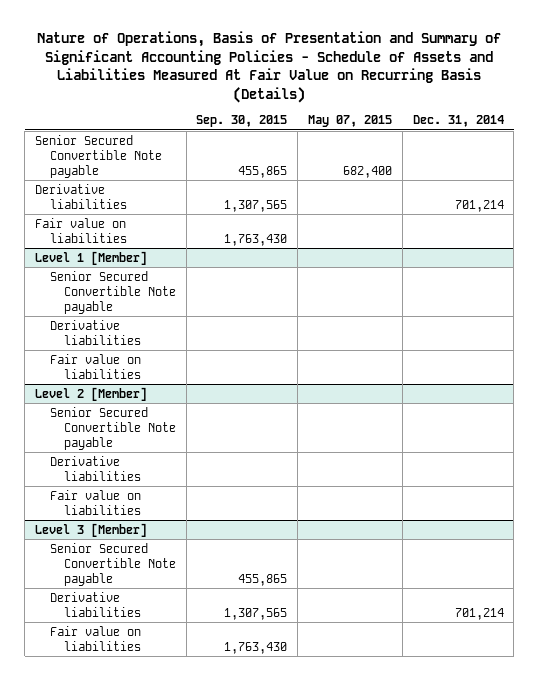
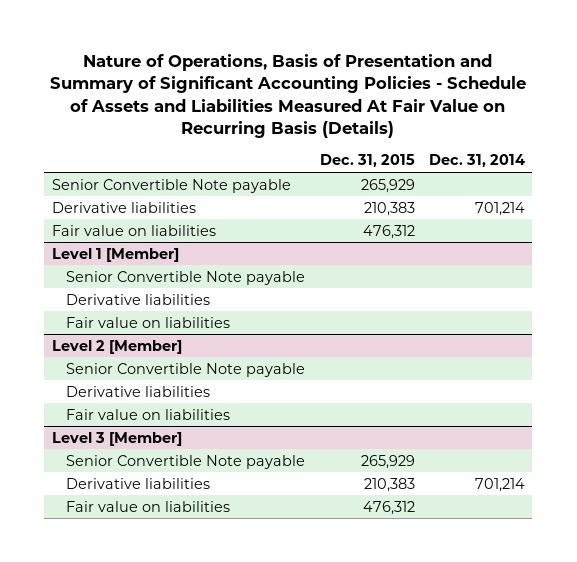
[196,115,288,128] Sep. 30, 2015 -> none
[308,115,393,128] May 07, 2015 -> none
none -> [319,154,415,168] Dec. 31, 2015
[35,134,162,178] Senior Secured Convertible Note payable -> [51,178,291,193] Senior Convertible Note payable
[49,270,176,314] Senior Secured Convertible Note payable -> [65,270,305,285] Senior Convertible Note payable
[49,406,176,450] Senior Secured Convertible Note payable -> [65,362,305,377] Senior Convertible Note payable
[49,542,176,586] Senior Secured Convertible Note payable -> [65,454,305,469] Senior Convertible Note payable

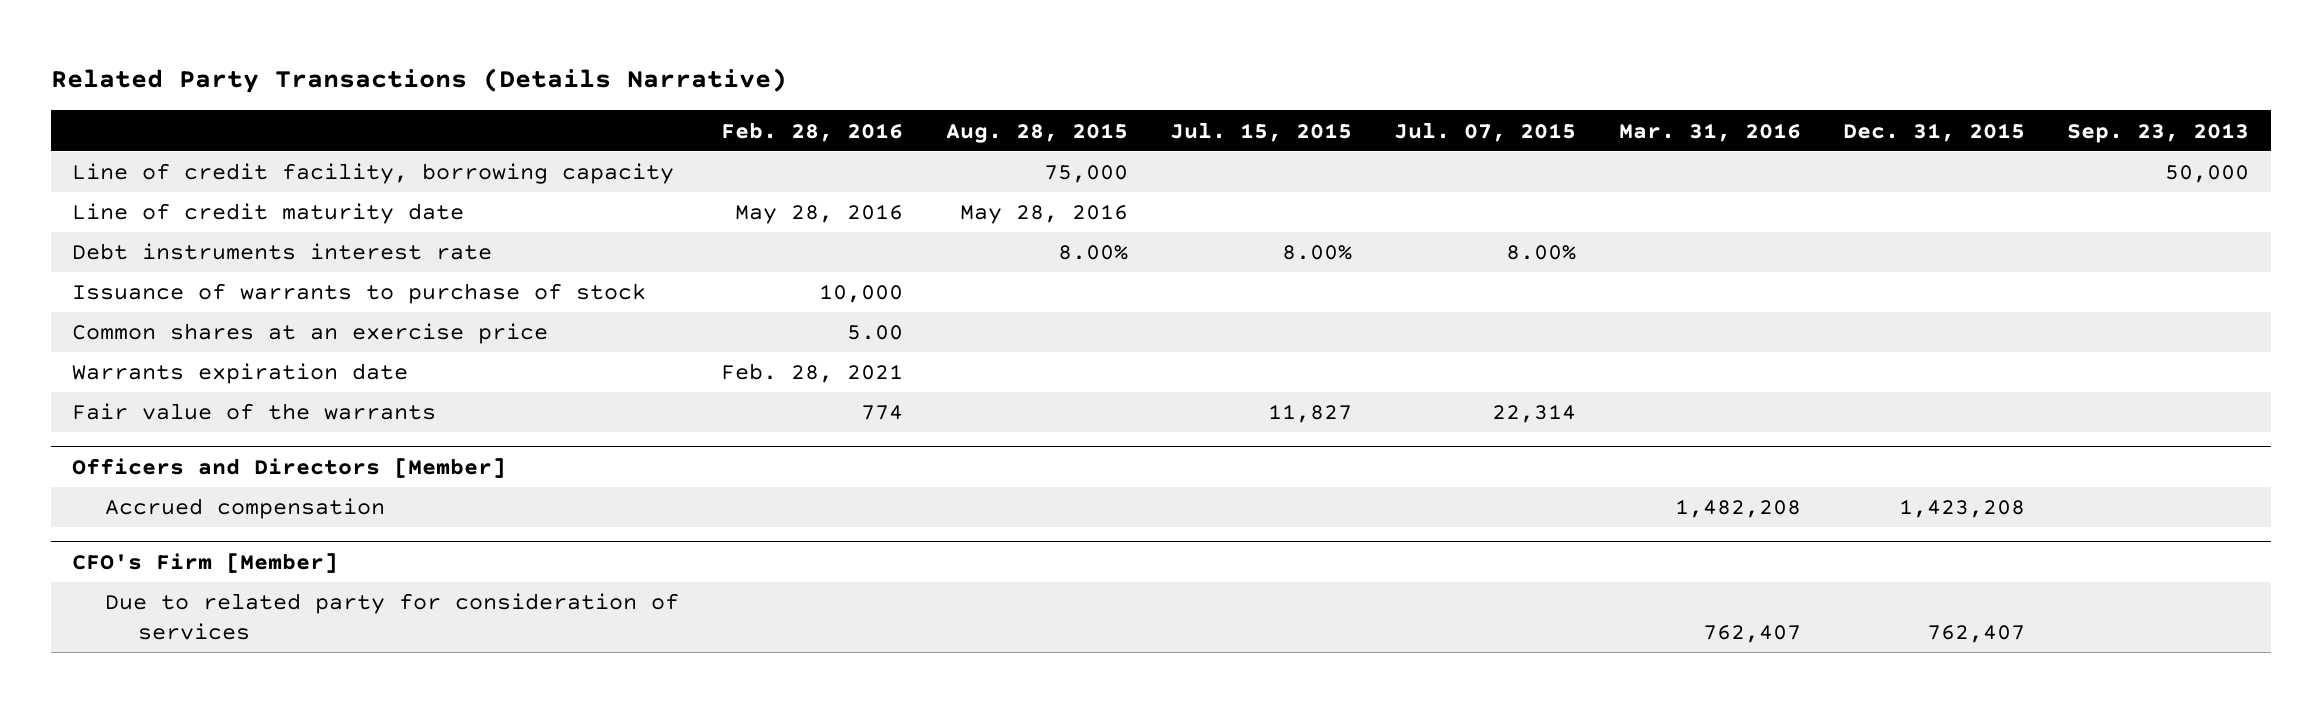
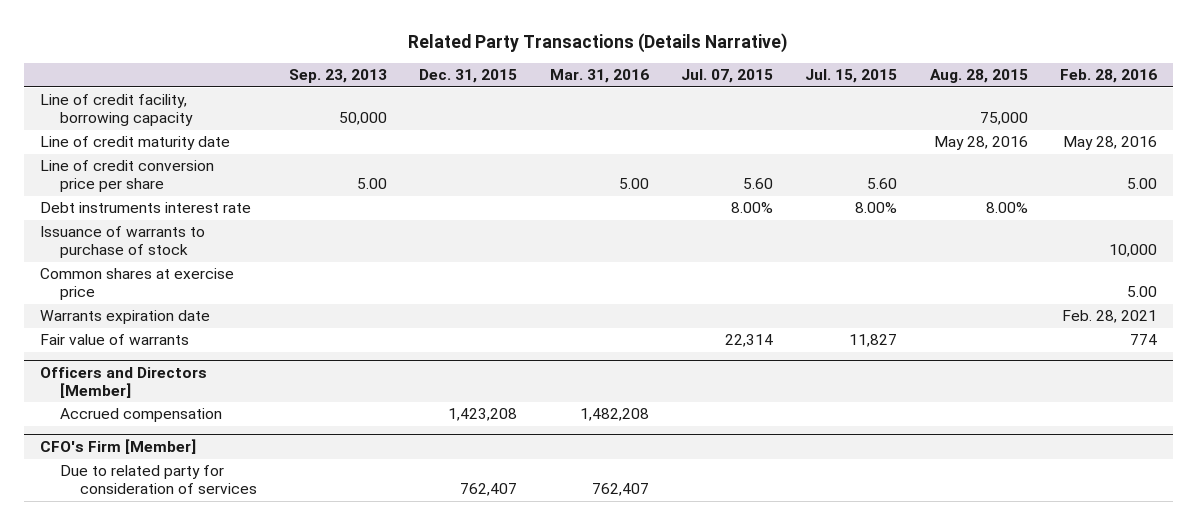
none -> [40,160,215,193] Line of credit conversion price per share
[71,323,548,345] Common shares at an exercise price -> [40,268,235,301] Common shares at exercise price
[71,403,436,421] Fair value of the warrants -> [40,334,190,346] Fair value of warrants

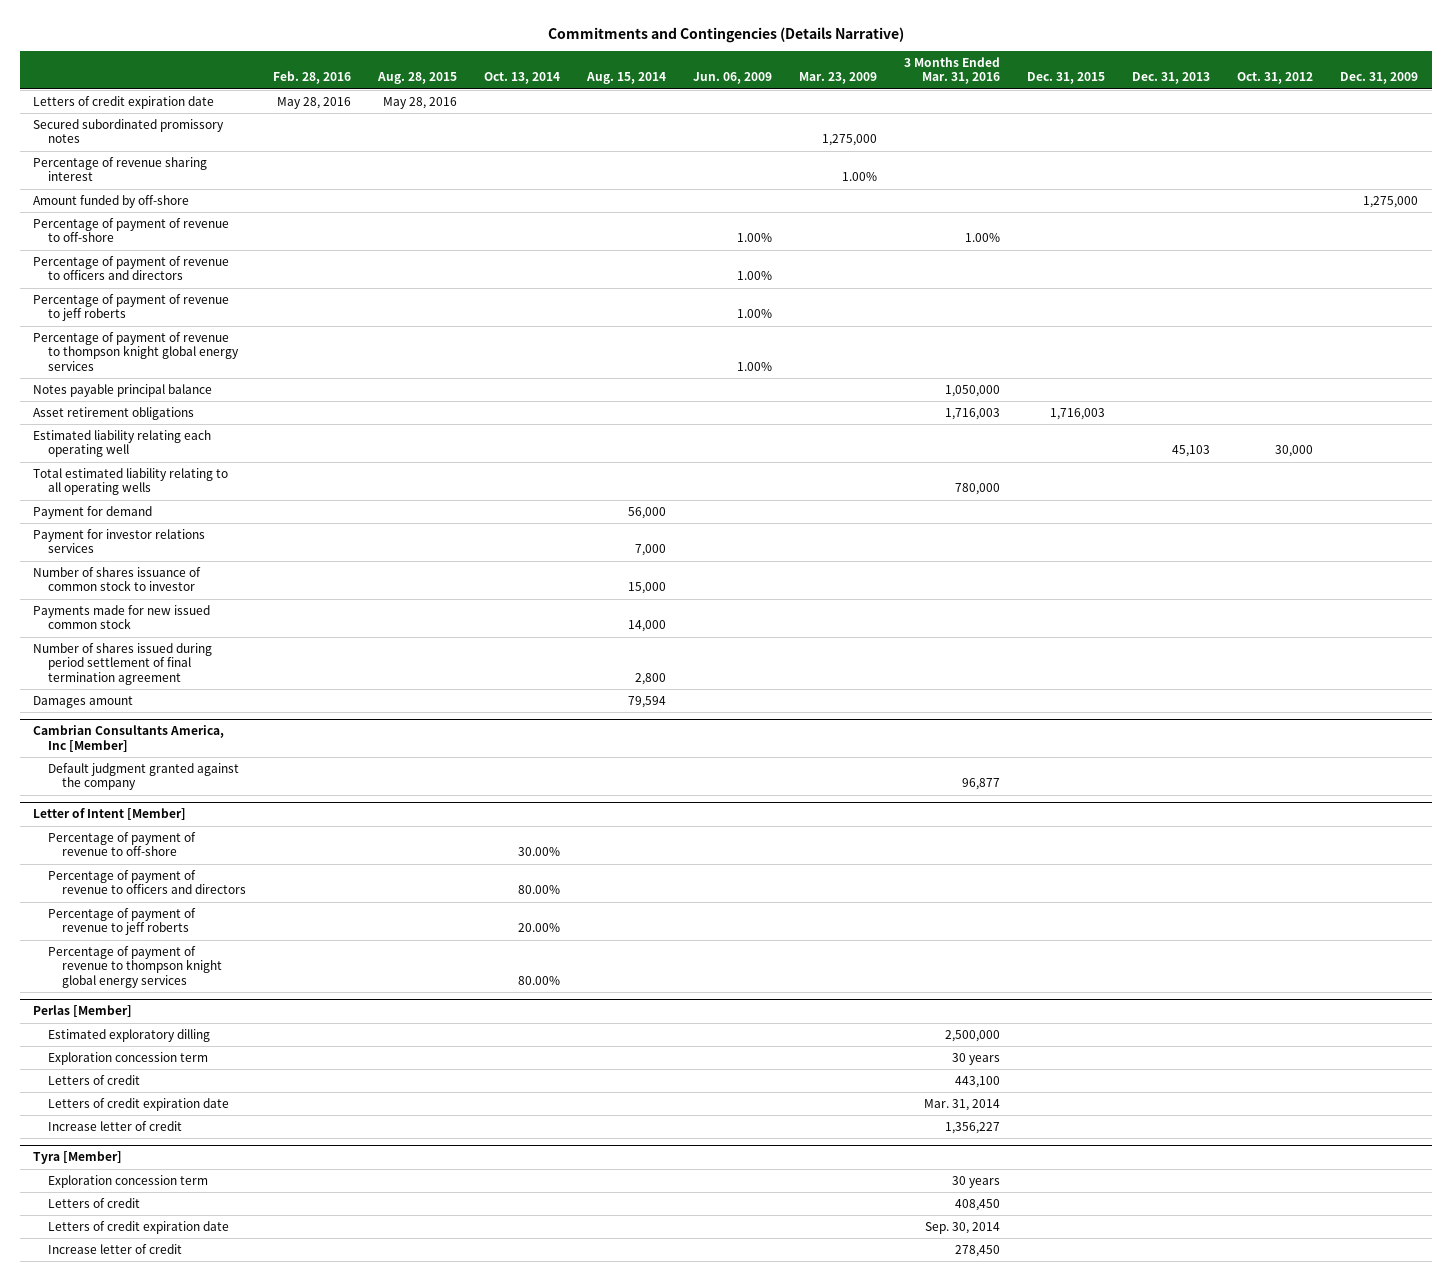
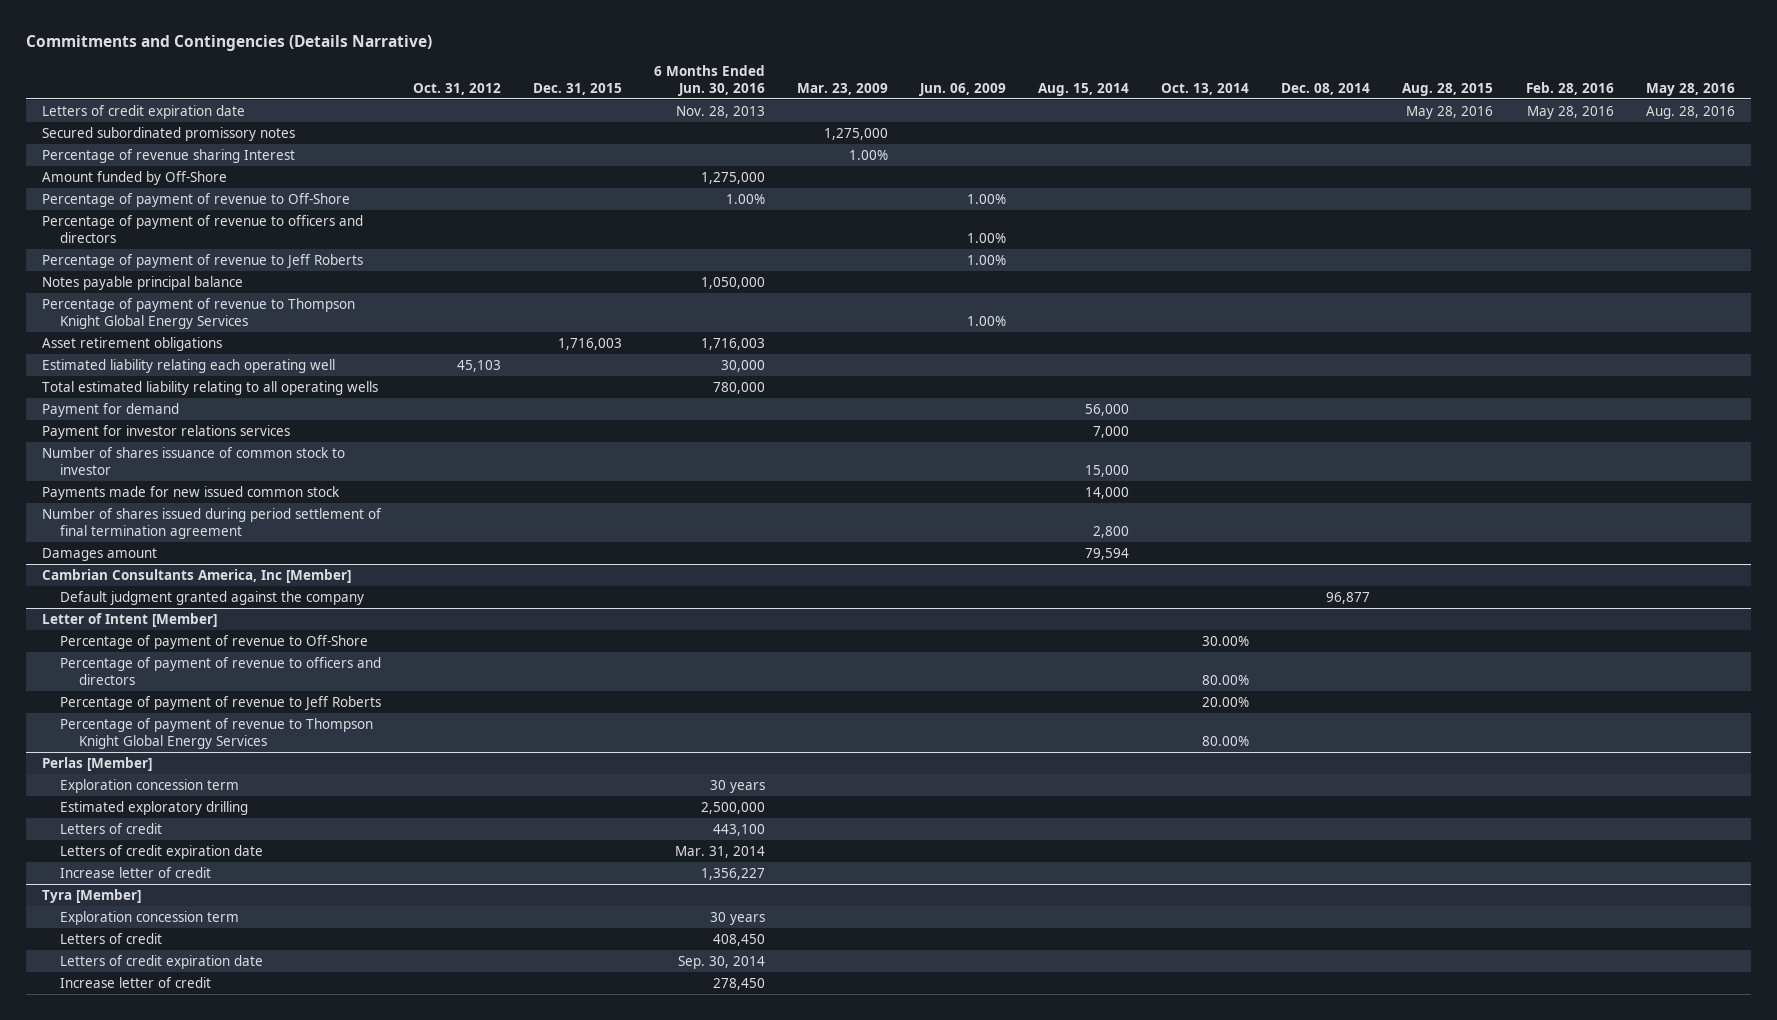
[904,57,1001,85] 3 Months Ended Mar. 31, 2016 -> none
[1132,72,1211,85] Dec. 31, 2013 -> none
[1340,72,1419,85] Dec. 31, 2009 -> none
none -> [654,64,766,96] 6 Months Ended Jun. 30, 2016
none -> [1281,82,1371,95] Dec. 08, 2014
none -> [1645,82,1735,96] May 28, 2016
[33,157,208,182] Percentage of revenue sharing interest -> [41,148,295,163] Percentage of revenue sharing Interest
[33,195,190,209] Amount funded by off-shore -> [41,170,227,185] Amount funded by Off-Shore
[33,218,230,243] Percentage of payment of revenue to off-shore -> [41,192,350,207] Percentage of payment of revenue to Off-Shore
[33,332,239,371] Percentage of payment of revenue to thompson knight global energy services -> none
[33,294,230,322] Percentage of payment of revenue to jeff roberts -> [41,253,363,269] Percentage of payment of revenue to Jeff Roberts
none -> [41,297,355,329] Percentage of payment of revenue to Thompson Knight Global Energy Services
[1275,445,1314,458] 30,000 -> [457,359,502,372] 45,103
[47,832,196,857] Percentage of payment of revenue to off-shore -> [60,634,369,649] Percentage of payment of revenue to Off-Shore
[47,908,196,936] Percentage of payment of revenue to jeff roberts -> [60,695,382,711] Percentage of payment of revenue to Jeff Roberts
[47,946,222,988] Percentage of payment of revenue to thompson knight global energy services -> [60,717,374,749] Percentage of payment of revenue to Thompson Knight Global Energy Services
[47,1029,210,1043] Estimated exploratory dilling -> none
none -> [60,800,249,815] Estimated exploratory drilling

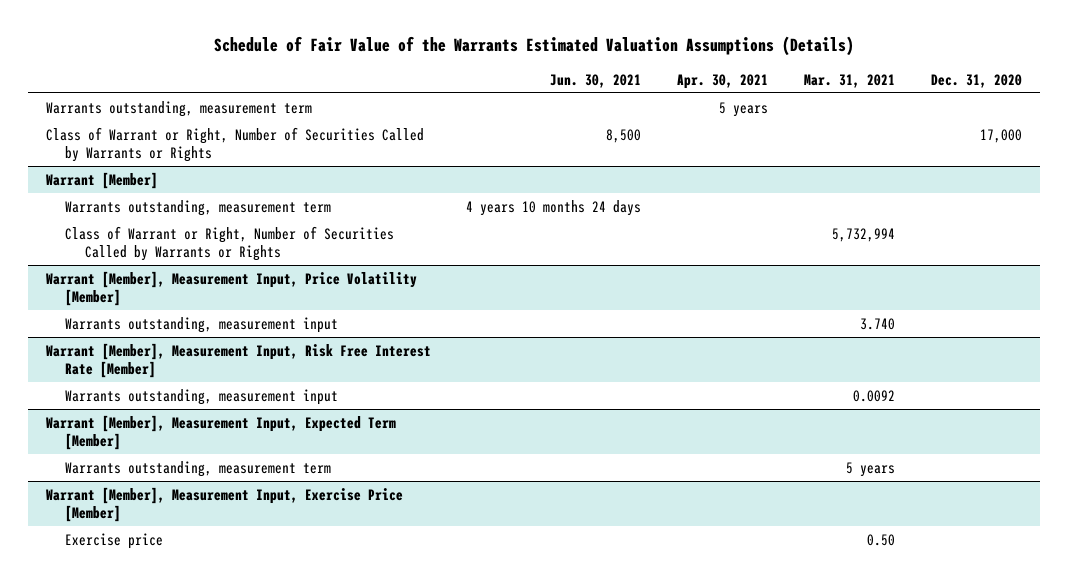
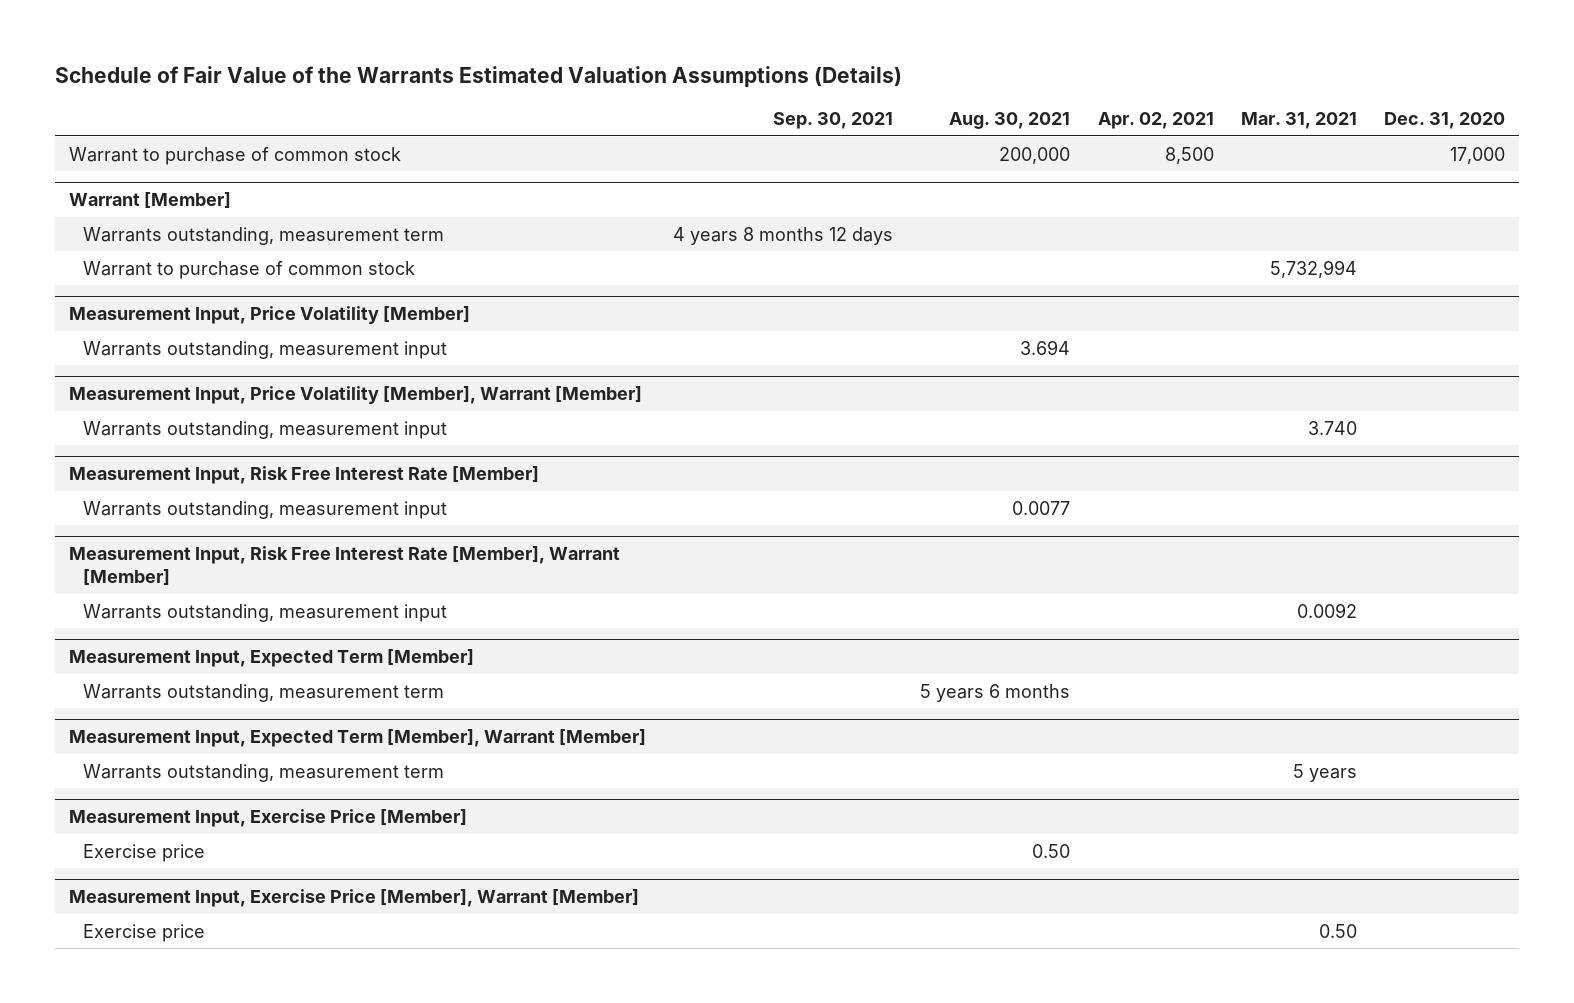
[550,73,642,88] Jun. 30, 2021 -> none
[677,73,769,89] Apr. 30, 2021 -> none
none -> [772,112,893,130] Sep. 30, 2021
none -> [949,112,1071,130] Aug. 30, 2021
none -> [1097,112,1214,130] Apr. 02, 2021
[45,100,312,117] Warrants outstanding, measurement term -> none
[45,126,424,163] Class of Warrant or Right, Number of Securities Called by Warrants or Rights -> [68,146,401,165] Warrant to purchase of common stock
[65,225,395,262] Class of Warrant or Right, Number of Securities Called by Warrants or Rights -> [83,260,416,279] Warrant to purchase of common stock
none -> [68,306,470,325] Measurement Input, Price Volatility [Member]
none -> [83,340,448,359] Warrants outstanding, measurement input
[45,270,417,307] Warrant [Member], Measurement Input, Price Volatility [Member] -> [68,386,642,405] Measurement Input, Price Volatility [Member], Warrant [Member]
none -> [68,466,539,485] Measurement Input, Risk Free Interest Rate [Member]
none -> [83,500,448,519] Warrants outstanding, measurement input
[45,342,431,379] Warrant [Member], Measurement Input, Risk Free Interest Rate [Member] -> [68,546,620,587] Measurement Input, Risk Free Interest Rate [Member], Warrant [Member]
none -> [68,649,474,668] Measurement Input, Expected Term [Member]
none -> [83,683,445,702] Warrants outstanding, measurement term
[45,414,396,451] Warrant [Member], Measurement Input, Expected Term [Member] -> [68,729,646,748] Measurement Input, Expected Term [Member], Warrant [Member]
none -> [68,809,467,828] Measurement Input, Exercise Price [Member]
none -> [83,843,206,862] Exercise price
[45,486,403,523] Warrant [Member], Measurement Input, Exercise Price [Member] -> [68,889,639,908] Measurement Input, Exercise Price [Member], Warrant [Member]

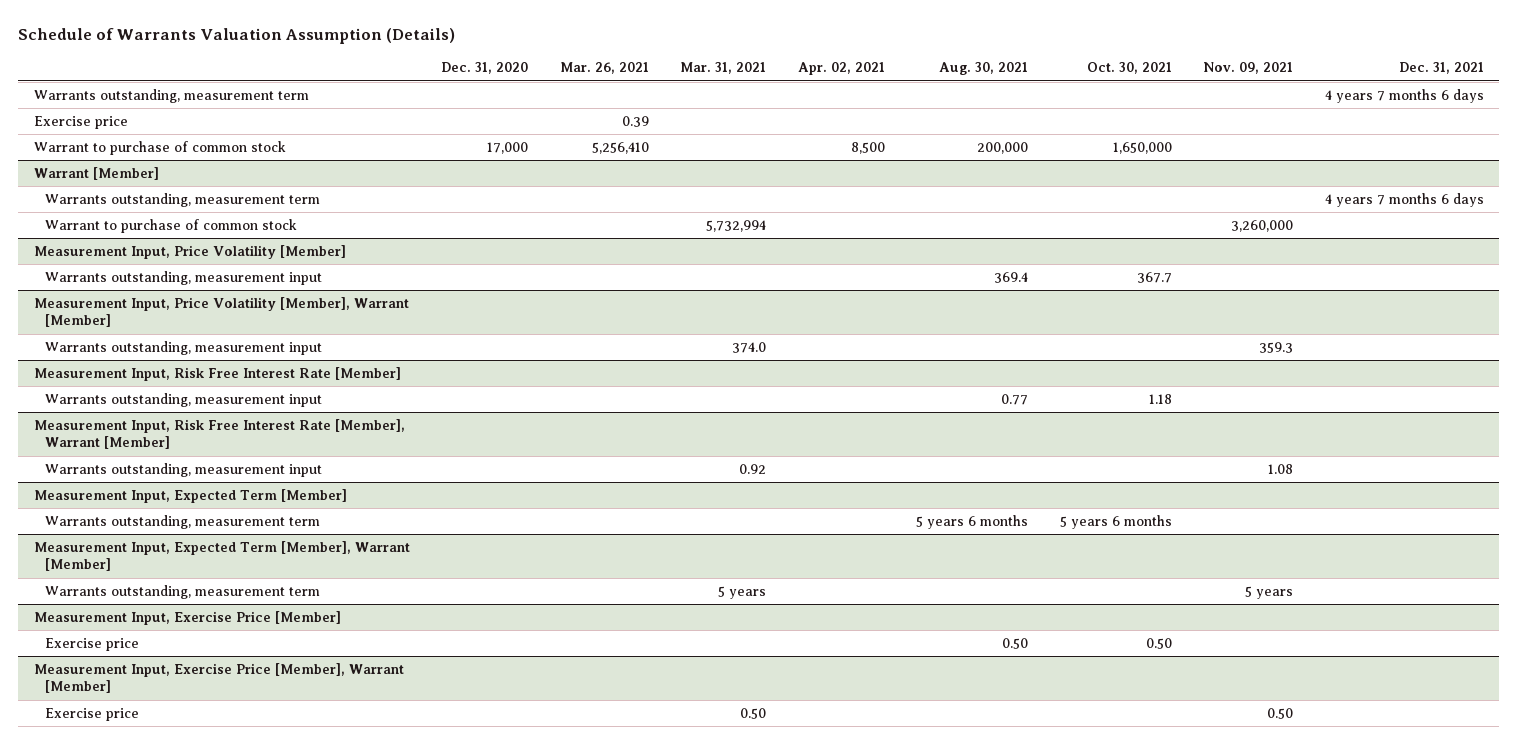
[54,66,902,89] Schedule of Fair Value of the Warrants Estimated Valuation Assumptions (Details) -> [18,28,456,45] Schedule of Warrants Valuation Assumption (Details)
[772,112,893,130] Sep. 30, 2021 -> none
none -> [559,62,649,75] Mar. 26, 2021
none -> [1086,62,1172,75] Oct. 30, 2021
none -> [1203,62,1294,75] Nov. 09, 2021
none -> [1398,62,1484,75] Dec. 31, 2021
none -> [33,89,309,104] Warrants outstanding, measurement term
none -> [33,116,128,130] Exercise price
[1020,339,1071,355] 3.694 -> [994,272,1029,284] 369.4
[1307,420,1357,435] 3.740 -> [732,342,767,354] 374.0
[1012,500,1071,515] 0.0077 -> [1001,394,1029,406] 0.77
[1296,602,1357,618] 0.0092 -> [739,464,767,475] 0.92

